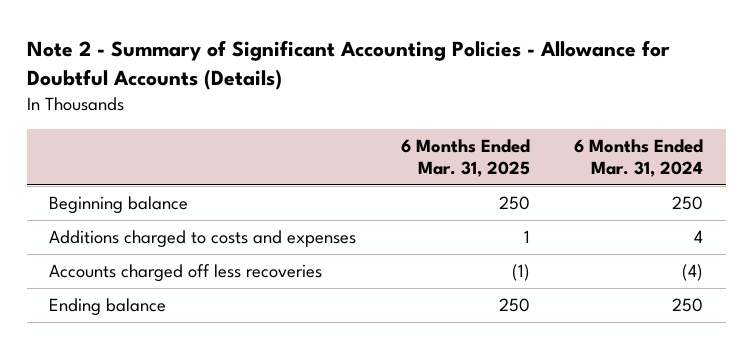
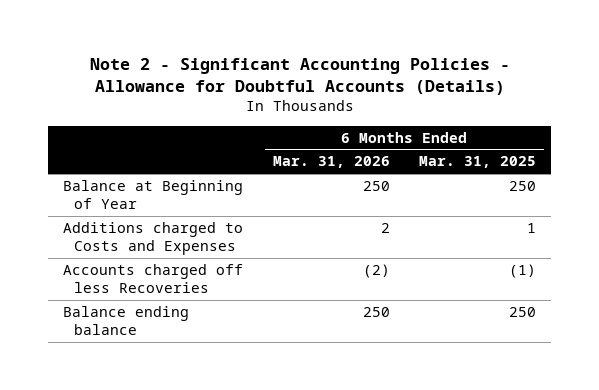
[26,39,670,90] Note 2 - Summary of Significant Accounting Policies - Allowance for Doubtful Accounts (Details) -> [89,57,510,96] Note 2 - Significant Accounting Policies - Allowance for Doubtful Accounts (Details)
[574,138,704,177] 6 Months Ended Mar. 31, 2024 -> none
none -> [272,156,390,169] Mar. 31, 2026
[49,196,189,215] Beginning balance -> [62,179,243,210] Balance at Beginning of Year
[49,230,357,249] Additions charged to costs and expenses -> [62,221,243,256] Additions charged to Costs and Expenses
[49,264,323,283] Accounts charged off less recoveries -> [62,263,243,294] Accounts charged off less Recoveries
[49,298,167,317] Ending balance -> [62,305,189,336] Balance ending balance

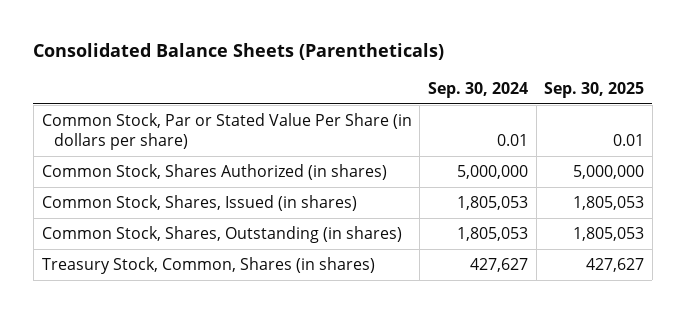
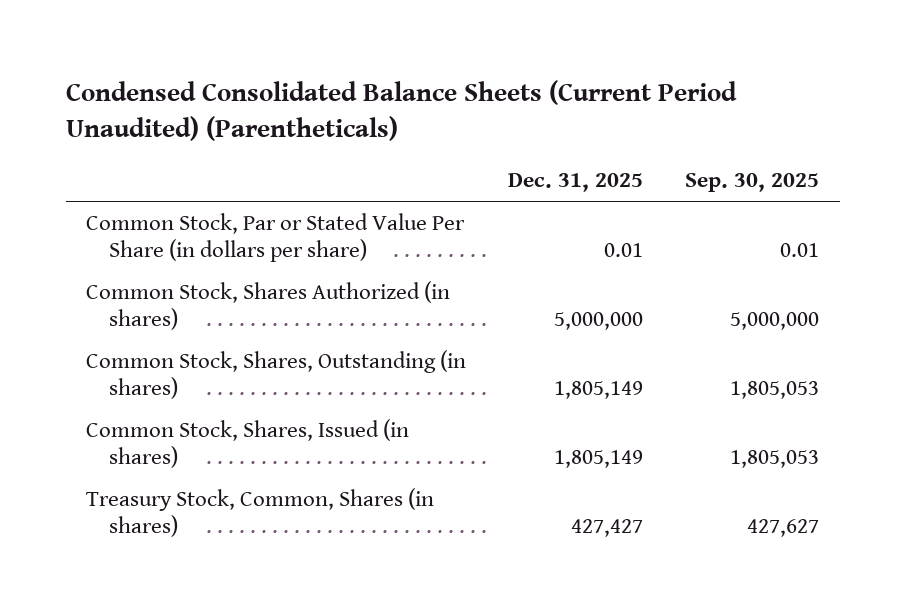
[33,43,445,61] Consolidated Balance Sheets (Parentheticals) -> [65,80,737,141] Condensed Consolidated Balance Sheets (Current Period Unaudited) (Parentheticals)
[427,81,528,98] Sep. 30, 2024 -> none
none -> [508,173,644,193] Dec. 31, 2025
[41,194,357,211] Common Stock, Shares, Issued (in shares) -> [86,418,410,469] Common Stock, Shares, Issued (in shares)

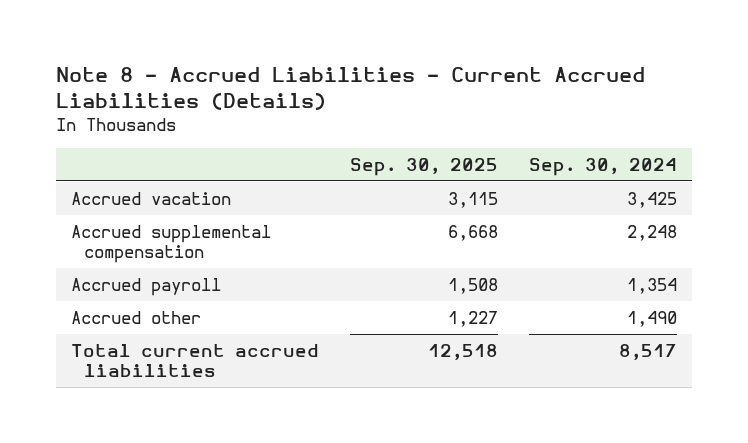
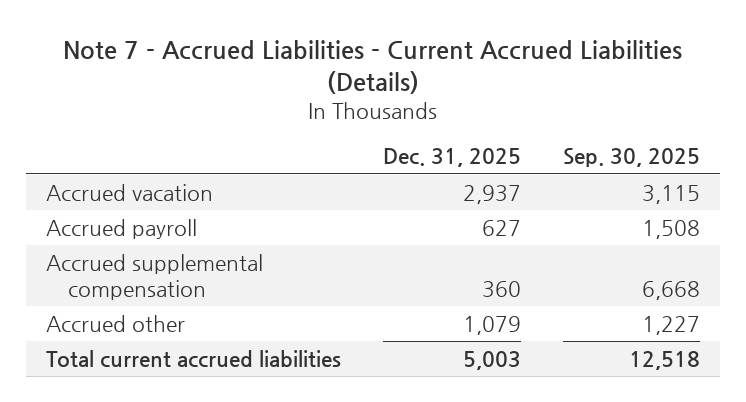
[55,66,645,111] Note 8 - Accrued Liabilities - Current Accrued Liabilities (Details) -> [63,39,683,94] Note 7 - Accrued Liabilities - Current Accrued Liabilities (Details)
[528,157,677,176] Sep. 30, 2024 -> none
none -> [383,148,522,168] Dec. 31, 2025
[71,224,272,263] Accrued supplemental compensation -> [46,253,264,300] Accrued supplemental compensation

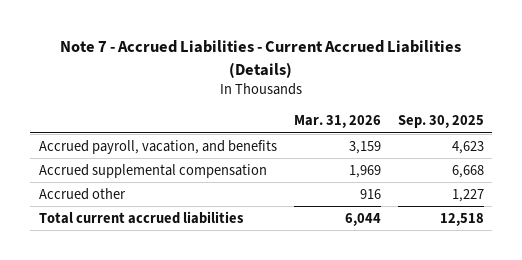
[383,148,522,168] Dec. 31, 2025 -> none
none -> [293,115,381,129] Mar. 31, 2026
[46,183,214,201] Accrued vacation -> none
[46,218,198,239] Accrued payroll -> none
none -> [38,139,277,154] Accrued payroll, vacation, and benefits

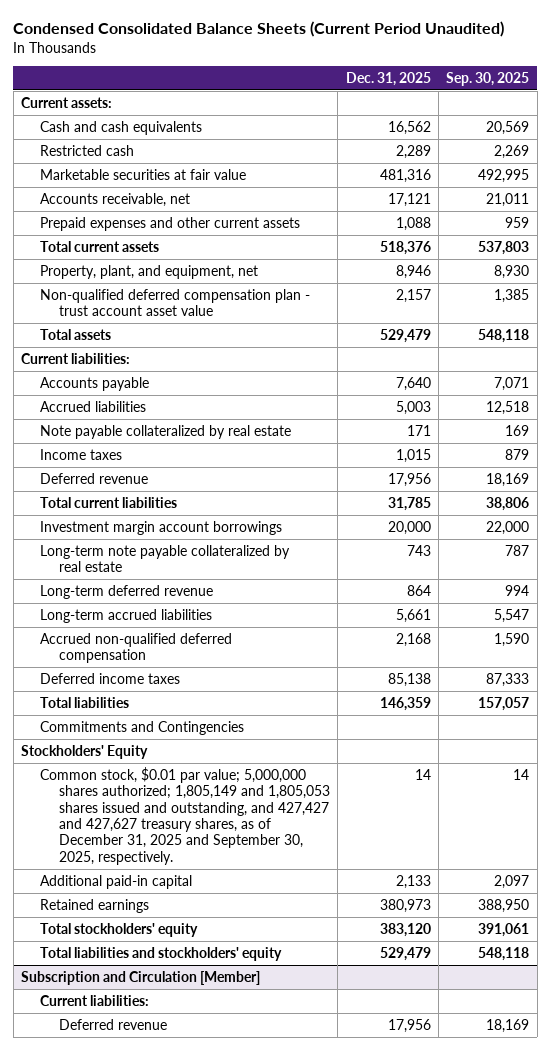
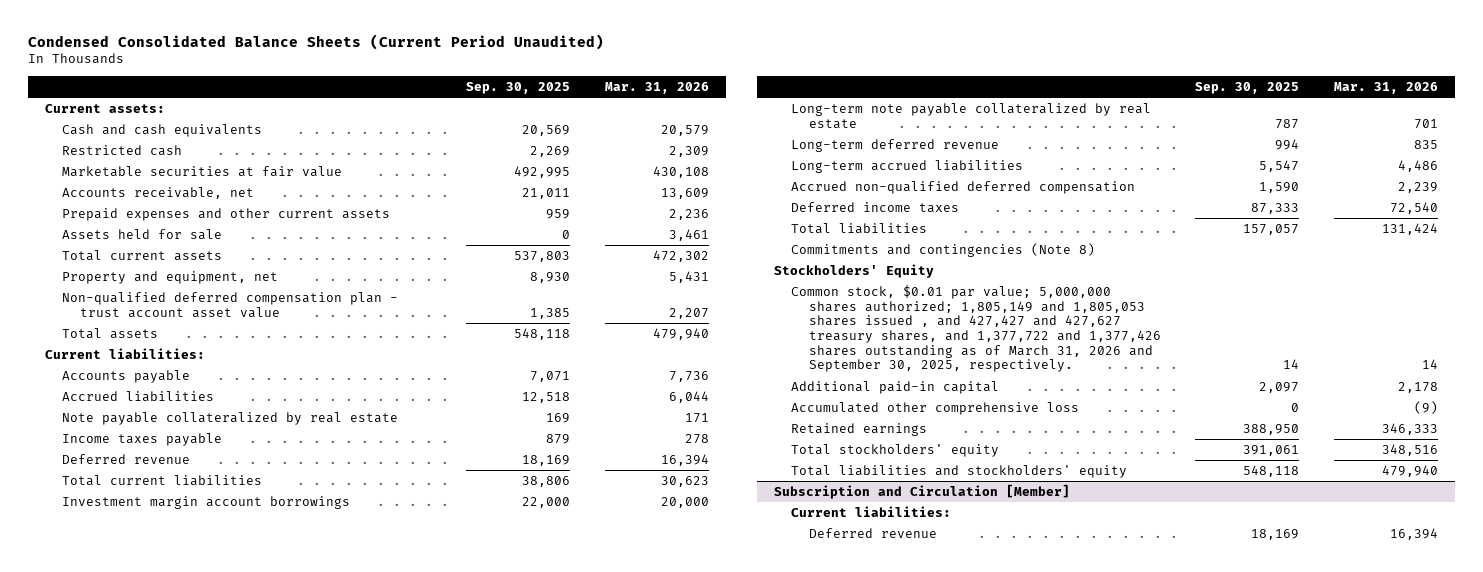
[345,71,431,86] Dec. 31, 2025 -> none
none -> [604,81,709,94] Mar. 31, 2026
none -> [62,229,223,241] Assets held for sale
[40,264,259,279] Property, plant, and equipment, net -> [62,271,279,285] Property and equipment, net
[40,448,123,460] Income taxes -> [62,433,223,447] Income taxes payable
[40,720,245,735] Commitments and Contingencies -> [791,243,1096,258] Commitments and contingencies (Note 8)
[40,766,330,865] Common stock, $0.01 par value; 5,000,000 shares authorized; 1,805,149 and 1,805,053 shares issued and outstanding, and 427,427 and 427,627 treasury shares, as of December 31, 2025 and September 30, 2025, respectively. -> [791,285,1162,373] Common stock, $0.01 par value; 5,000,000 shares authorized; 1,805,149 and 1,805,053 shares issued , and 427,427 and 427,627 treasury shares, and 1,377,722 and 1,377,426 shares outstanding as of March 31, 2026 and September 30, 2025, respectively.
none -> [791,402,1080,416] Accumulated other comprehensive loss

